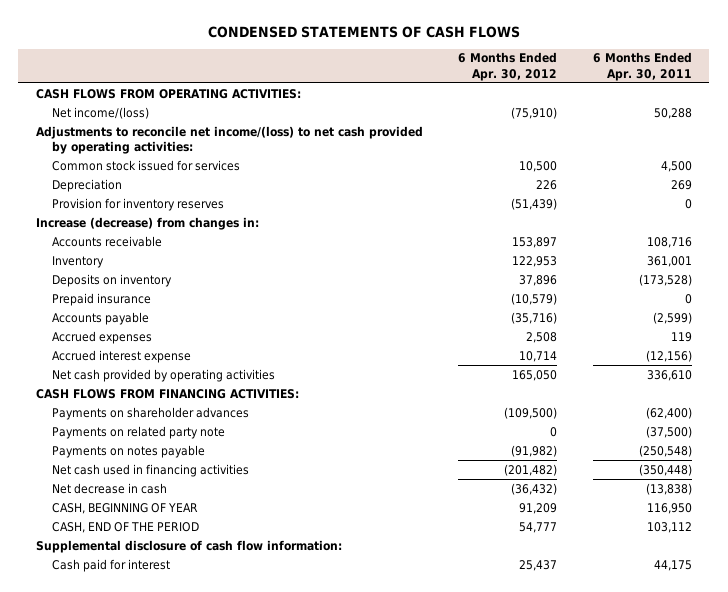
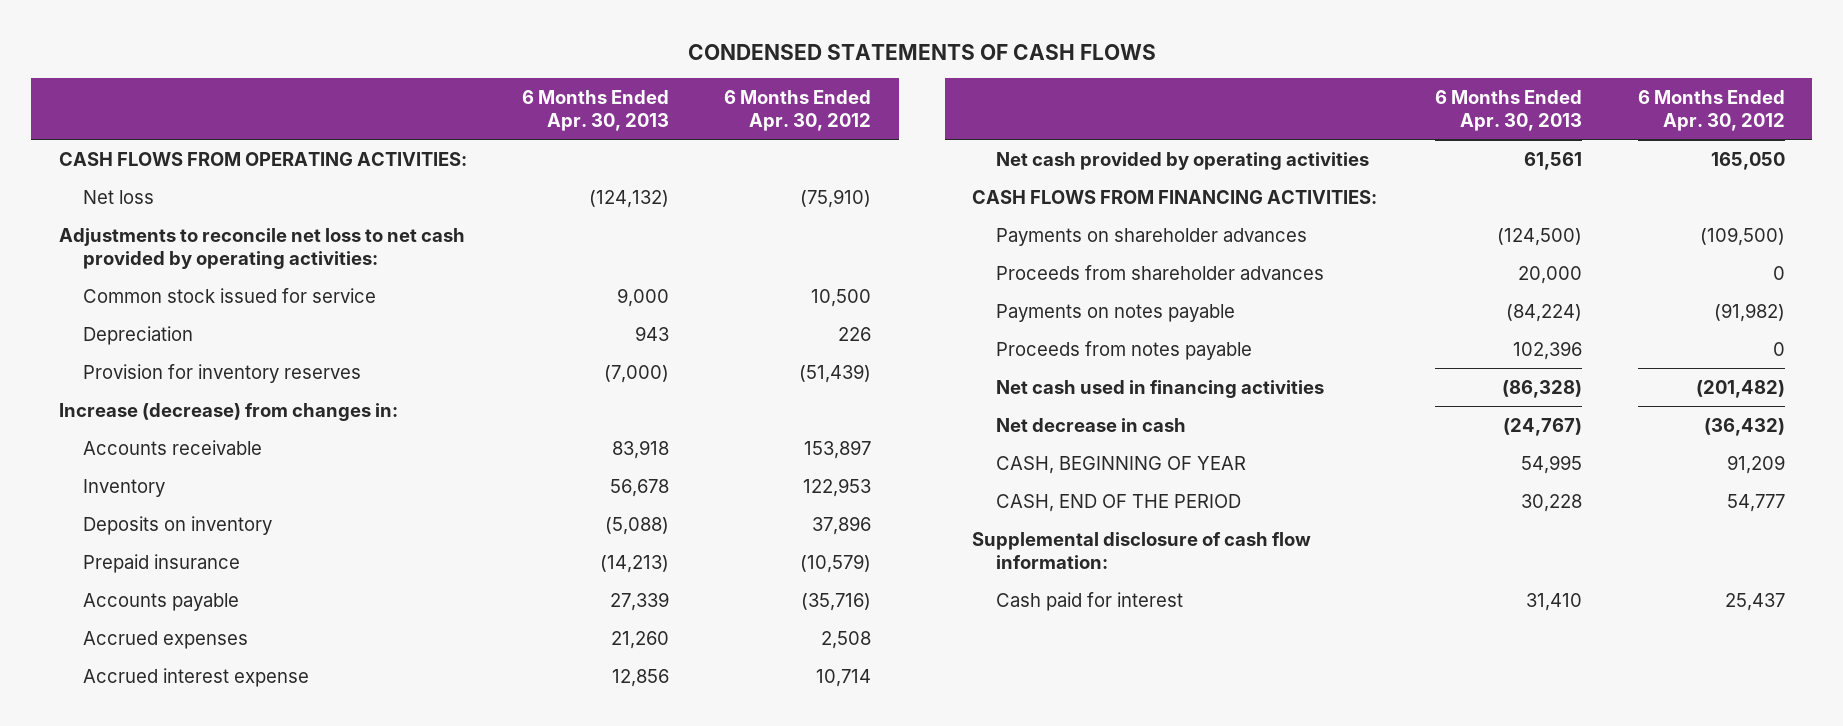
[592,52,692,81] 6 Months Ended Apr. 30, 2011 -> none
none -> [521,89,669,132] 6 Months Ended Apr. 30, 2013
[51,106,149,119] Net income/(loss) -> [82,189,154,204] Net loss
[36,125,424,154] Adjustments to reconcile net income/(loss) to net cash provided by operating activities: -> [58,227,465,270] Adjustments to reconcile net loss to net cash provided by operating activities:
[51,159,240,171] Common stock issued for services -> [82,287,376,303] Common stock issued for service
[51,425,225,439] Payments on related party note -> none
none -> [996,264,1325,280] Proceeds from shareholder advances
none -> [996,340,1253,360] Proceeds from notes payable

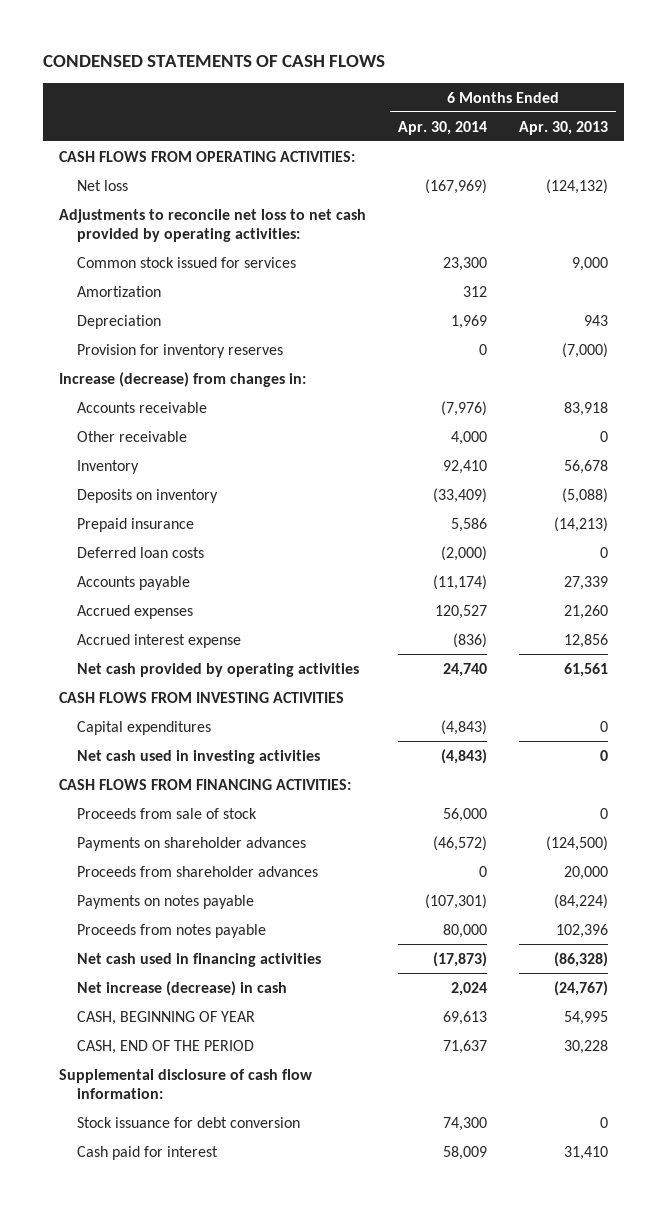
[724,89,872,132] 6 Months Ended Apr. 30, 2012 -> none
none -> [397,120,487,135] Apr. 30, 2014
[82,287,376,303] Common stock issued for service -> [77,256,297,268] Common stock issued for services
none -> [77,285,162,297] Amortization
none -> [77,430,188,442] Other receivable
none -> [77,546,205,558] Deferred loan costs
none -> [58,691,344,703] CASH FLOWS FROM INVESTING ACTIVITIES
none -> [77,720,212,735] Capital expenditures
none -> [77,749,321,764] Net cash used in investing activities
none -> [77,807,258,819] Proceeds from sale of stock
[996,417,1187,432] Net decrease in cash -> [77,980,288,996] Net increase (decrease) in cash
none -> [77,1116,301,1128] Stock issuance for debt conversion

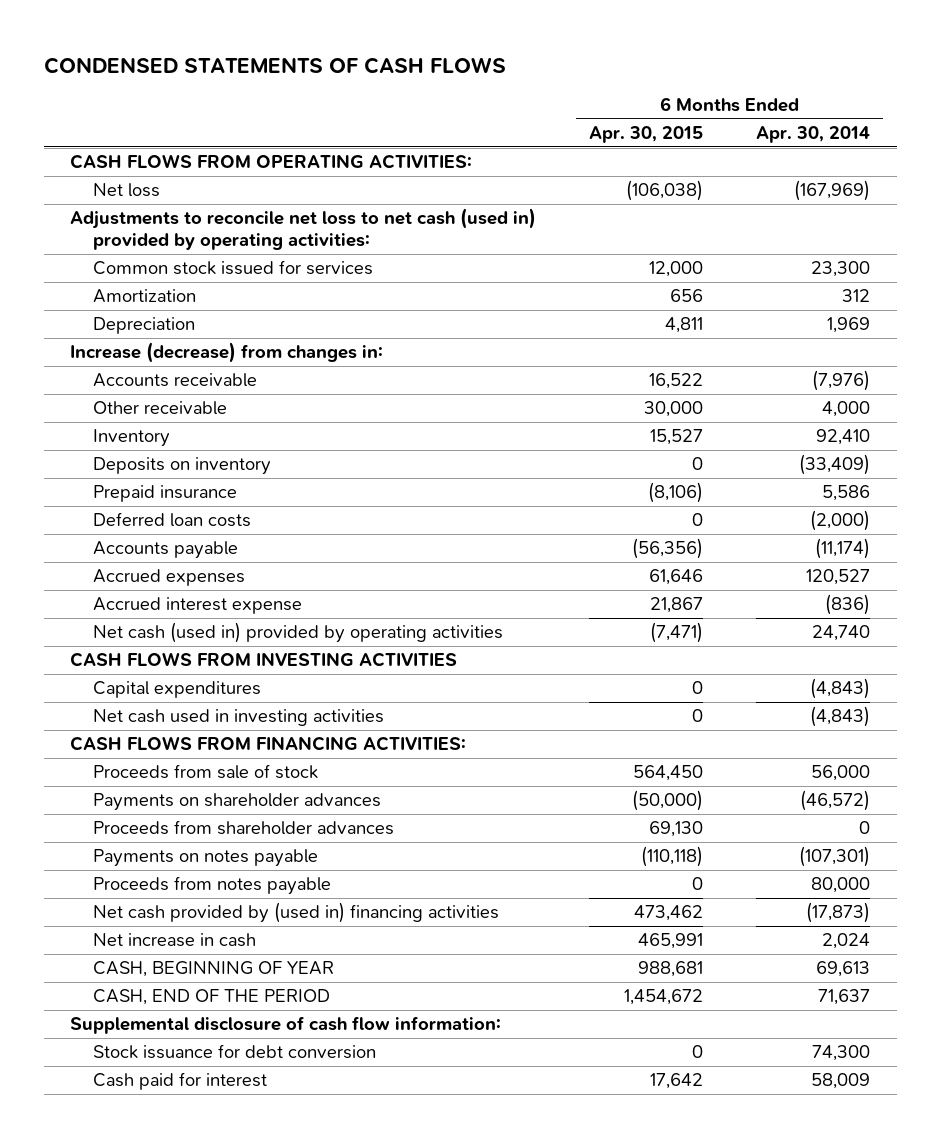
[518,120,608,135] Apr. 30, 2013 -> none
none -> [589,125,704,143] Apr. 30, 2015
[58,208,366,242] Adjustments to reconcile net loss to net cash provided by operating activities: -> [70,208,537,250] Adjustments to reconcile net loss to net cash (used in) provided by operating activities:
[77,343,284,358] Provision for inventory reserves -> none
[77,662,360,677] Net cash provided by operating activities -> [92,622,503,644] Net cash (used in) provided by operating activities
[77,952,322,967] Net cash used in financing activities -> [92,902,499,924] Net cash provided by (used in) financing activities
[77,980,288,996] Net increase (decrease) in cash -> [92,933,256,948] Net increase in cash

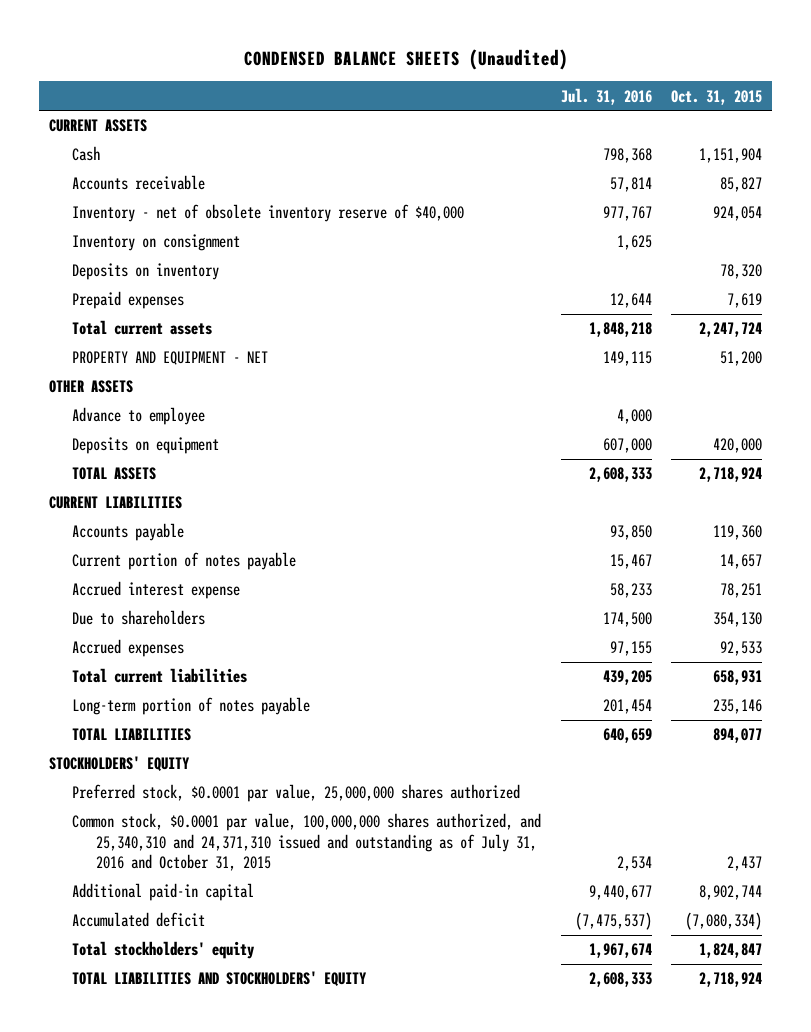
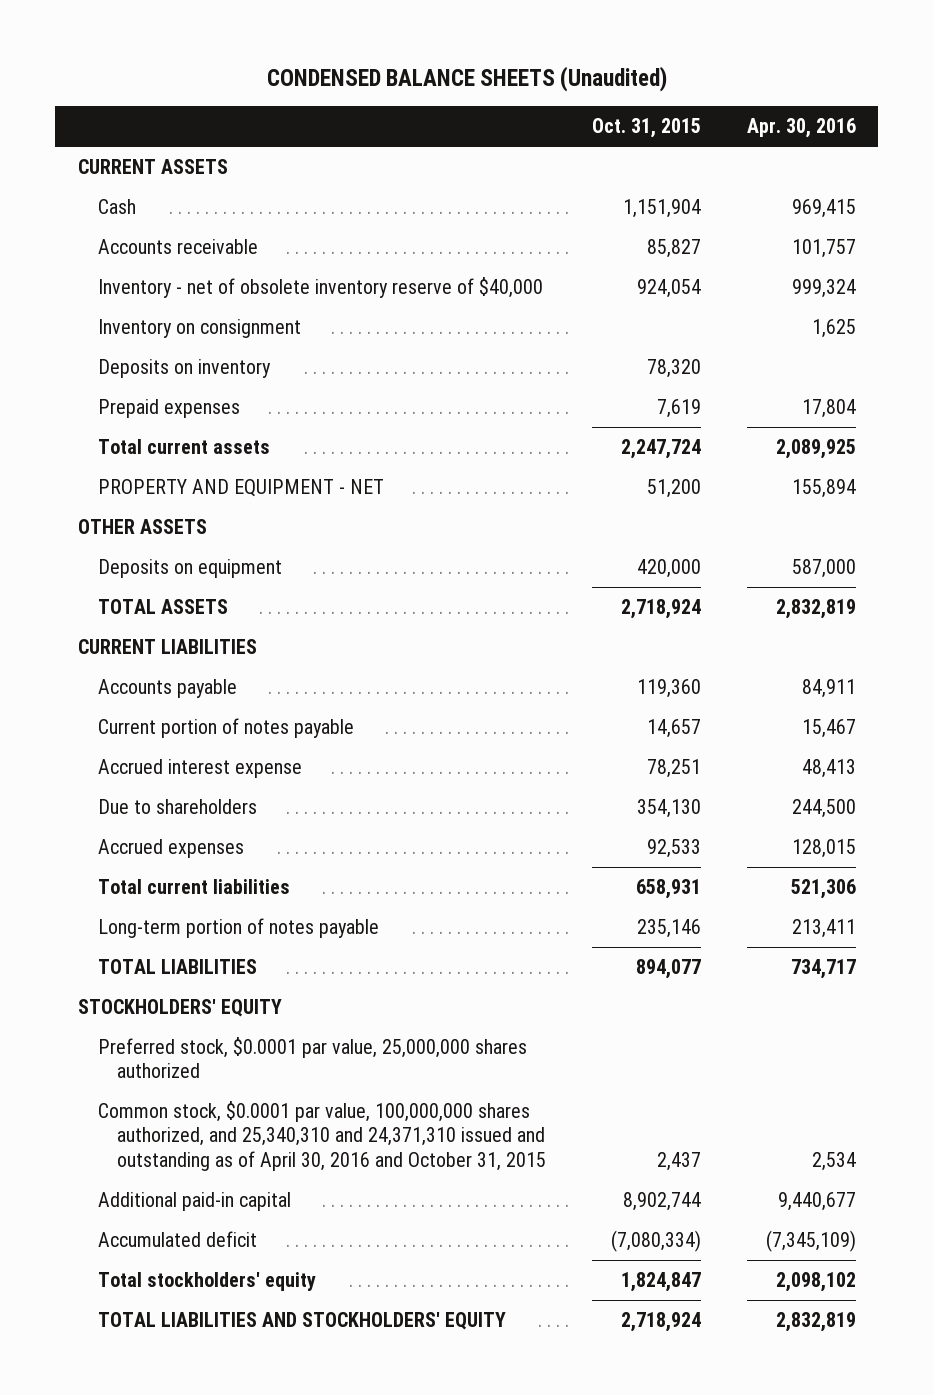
[560,87,652,105] Jul. 31, 2016 -> none
none -> [746,118,856,139] Apr. 30, 2016
[72,407,206,426] Advance to employee -> none
[72,813,542,872] Common stock, $0.0001 par value, 100,000,000 shares authorized, and 25,340,310 and 24,371,310 issued and outstanding as of July 31, 2016 and October 31, 2015 -> [97,1101,547,1171] Common stock, $0.0001 par value, 100,000,000 shares authorized, and 25,340,310 and 24,371,310 issued and outstanding as of April 30, 2016 and October 31, 2015

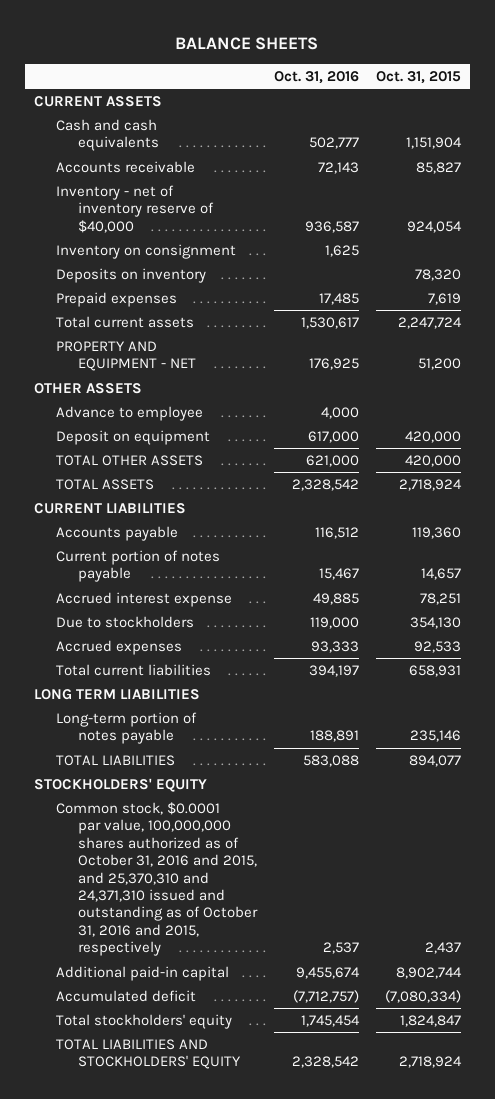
[266,66,667,93] CONDENSED BALANCE SHEETS (Unaudited) -> [175,36,319,50] BALANCE SHEETS
[746,118,856,139] Apr. 30, 2016 -> none
none -> [274,70,360,84] Oct. 31, 2016
[97,199,136,215] Cash -> [56,118,160,152] Cash and cash equivalents
[97,277,543,299] Inventory - net of obsolete inventory reserve of $40,000 -> [56,184,215,233] Inventory - net of inventory reserve of $40,000
none -> [56,405,204,421] Advance to employee
[97,559,282,579] Deposits on equipment -> [56,429,211,445] Deposit on equipment
none -> [56,454,204,466] TOTAL OTHER ASSETS
[97,799,257,815] Due to shareholders -> [56,615,195,628] Due to stockholders
none -> [33,688,200,700] LONG TERM LIABILITIES
[97,1037,527,1079] Preferred stock, $0.0001 par value, 25,000,000 shares authorized -> none
[97,1101,547,1171] Common stock, $0.0001 par value, 100,000,000 shares authorized, and 25,340,310 and 24,371,310 issued and outstanding as of April 30, 2016 and October 31, 2015 -> [56,801,259,957] Common stock, $0.0001 par value, 100,000,000 shares authorized as of October 31, 2016 and 2015, and 25,370,310 and 24,371,310 issued and outstanding as of October 31, 2016 and 2015, respectively

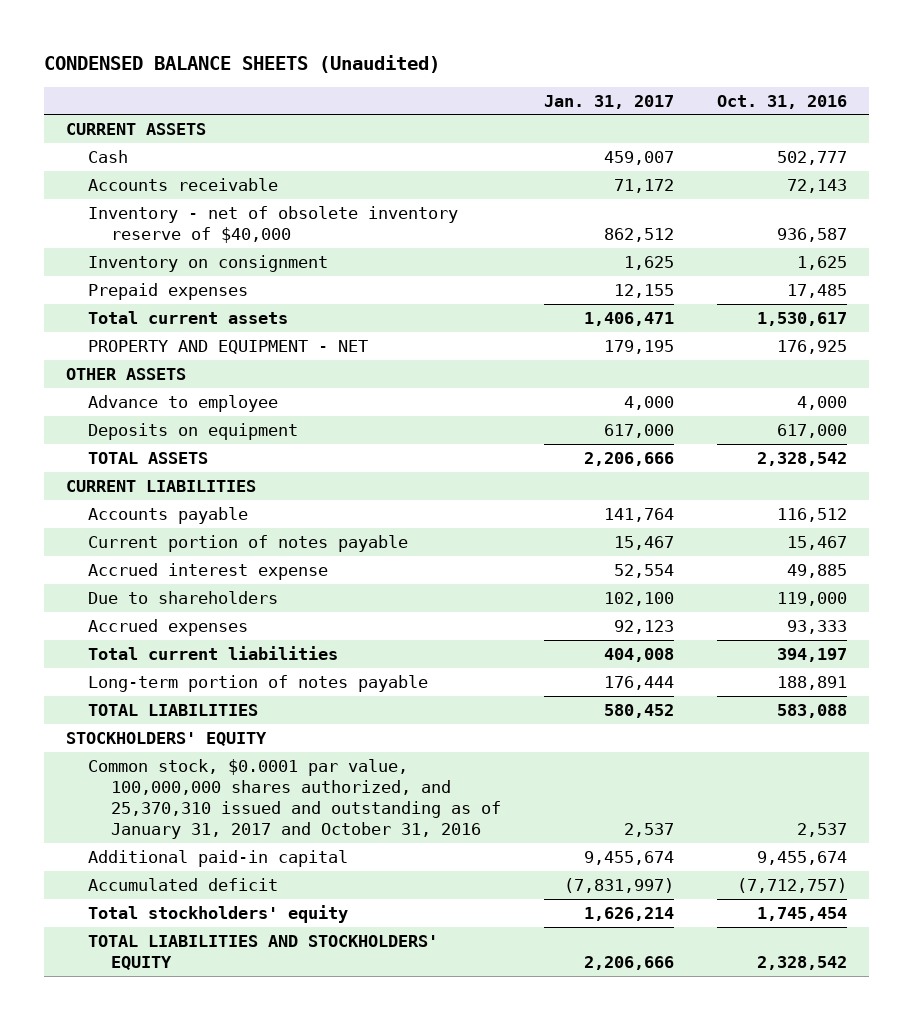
[175,36,319,50] BALANCE SHEETS -> [44,55,441,74] CONDENSED BALANCE SHEETS (Unaudited)
[376,70,462,84] Oct. 31, 2015 -> none
none -> [544,94,675,109] Jan. 31, 2017
[56,118,160,152] Cash and cash equivalents -> [88,149,129,163] Cash
[56,184,215,233] Inventory - net of inventory reserve of $40,000 -> [88,205,459,244] Inventory - net of obsolete inventory reserve of $40,000
[56,267,207,283] Deposits on inventory -> none
[56,454,204,466] TOTAL OTHER ASSETS -> none
[56,429,211,445] Deposit on equipment -> [88,422,299,440] Deposits on equipment
[56,615,195,628] Due to stockholders -> [88,590,279,604] Due to shareholders
[33,688,200,700] LONG TERM LIABILITIES -> none
[56,801,259,957] Common stock, $0.0001 par value, 100,000,000 shares authorized as of October 31, 2016 and 2015, and 25,370,310 and 24,371,310 issued and outstanding as of October 31, 2016 and 2015, respectively -> [88,758,502,840] Common stock, $0.0001 par value, 100,000,000 shares authorized, and 25,370,310 issued and outstanding as of January 31, 2017 and October 31, 2016

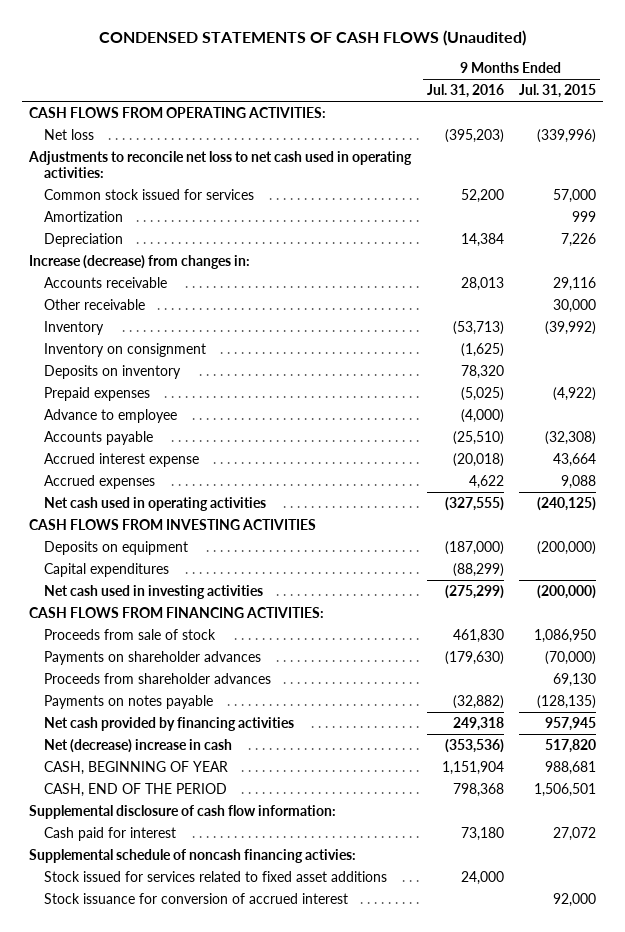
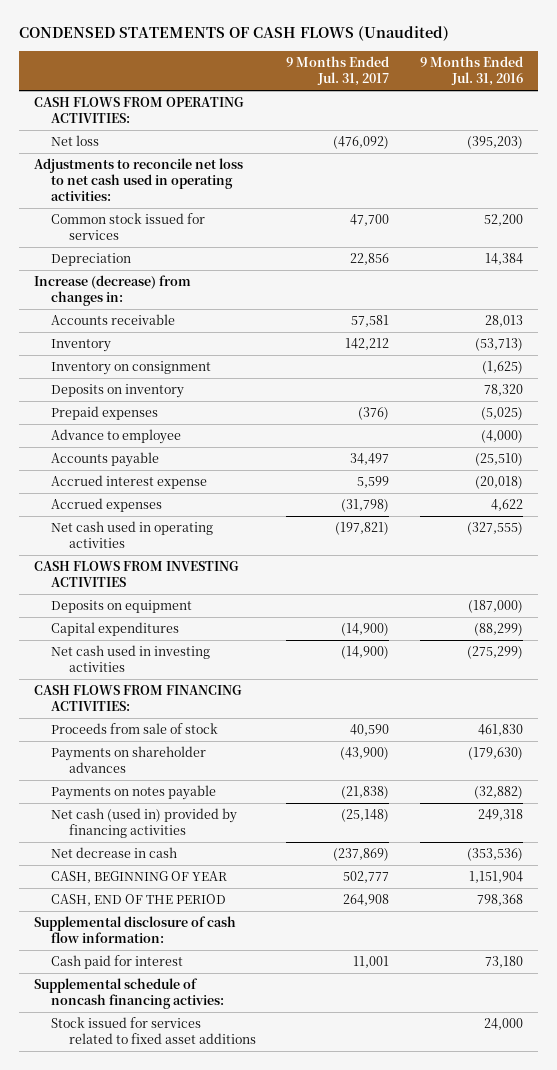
[518,84,596,99] Jul. 31, 2015 -> none
none -> [286,56,390,87] 9 Months Ended Jul. 31, 2017
[43,210,123,222] Amortization -> none
[43,298,145,310] Other receivable -> none
[43,672,271,684] Proceeds from shareholder advances -> none
[43,716,294,731] Net cash provided by financing activities -> [51,808,238,839] Net cash (used in) provided by financing activities
[43,738,232,753] Net (decrease) increase in cash -> [51,847,178,859] Net decrease in cash
[43,892,348,904] Stock issuance for conversion of accrued interest -> none

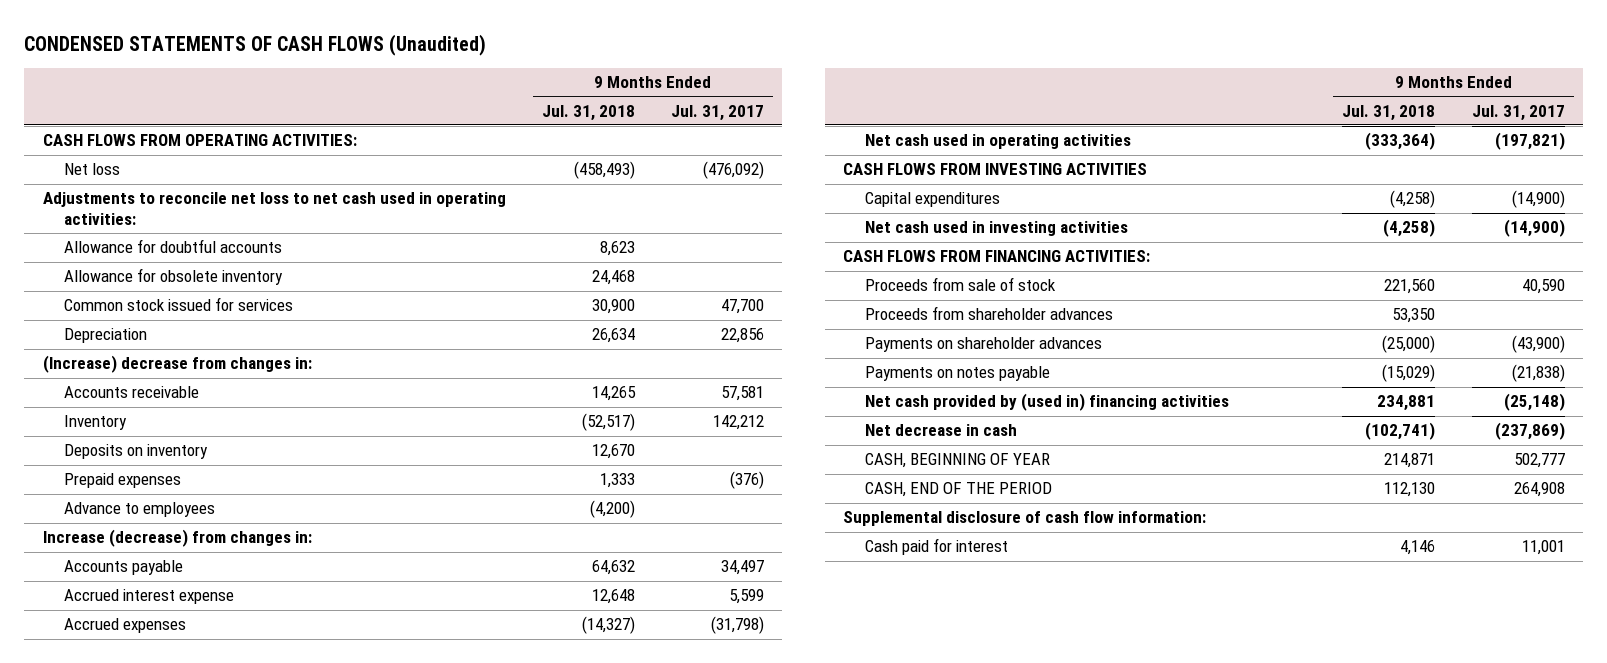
[420,56,524,87] 9 Months Ended Jul. 31, 2016 -> none
none -> [541,104,635,121] Jul. 31, 2018
none -> [63,239,282,254] Allowance for doubtful accounts
none -> [63,268,283,286] Allowance for obsolete inventory
none -> [42,355,312,374] (Increase) decrease from changes in:
[51,361,212,376] Inventory on consignment -> none
[51,429,182,445] Advance to employee -> [63,502,215,518] Advance to employees
[34,275,192,307] Increase (decrease) from changes in: -> [42,529,312,548] Increase (decrease) from changes in:
[51,600,193,614] Deposits on equipment -> none
none -> [864,306,1113,321] Proceeds from shareholder advances
[51,808,238,839] Net cash (used in) provided by financing activities -> [864,393,1229,412] Net cash provided by (used in) financing activities
[34,978,225,1010] Supplemental schedule of noncash financing activies: -> none
[51,1017,256,1045] Stock issued for services related to fixed asset additions -> none

